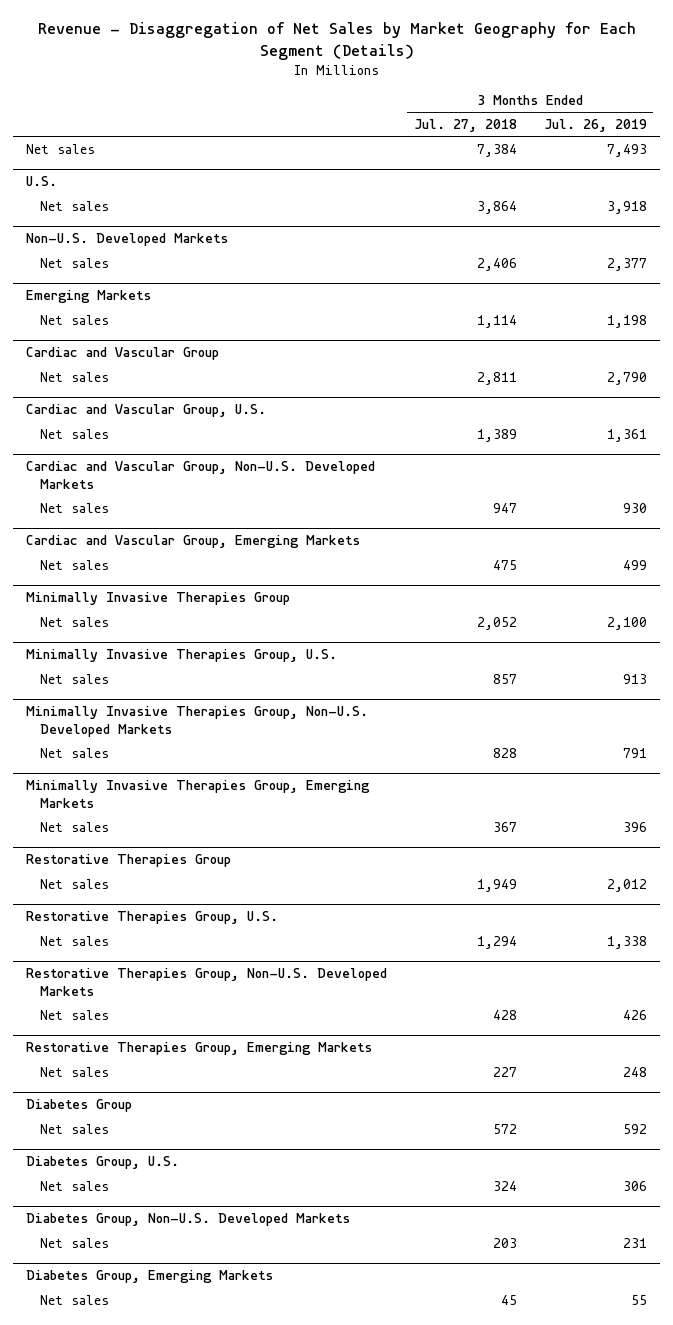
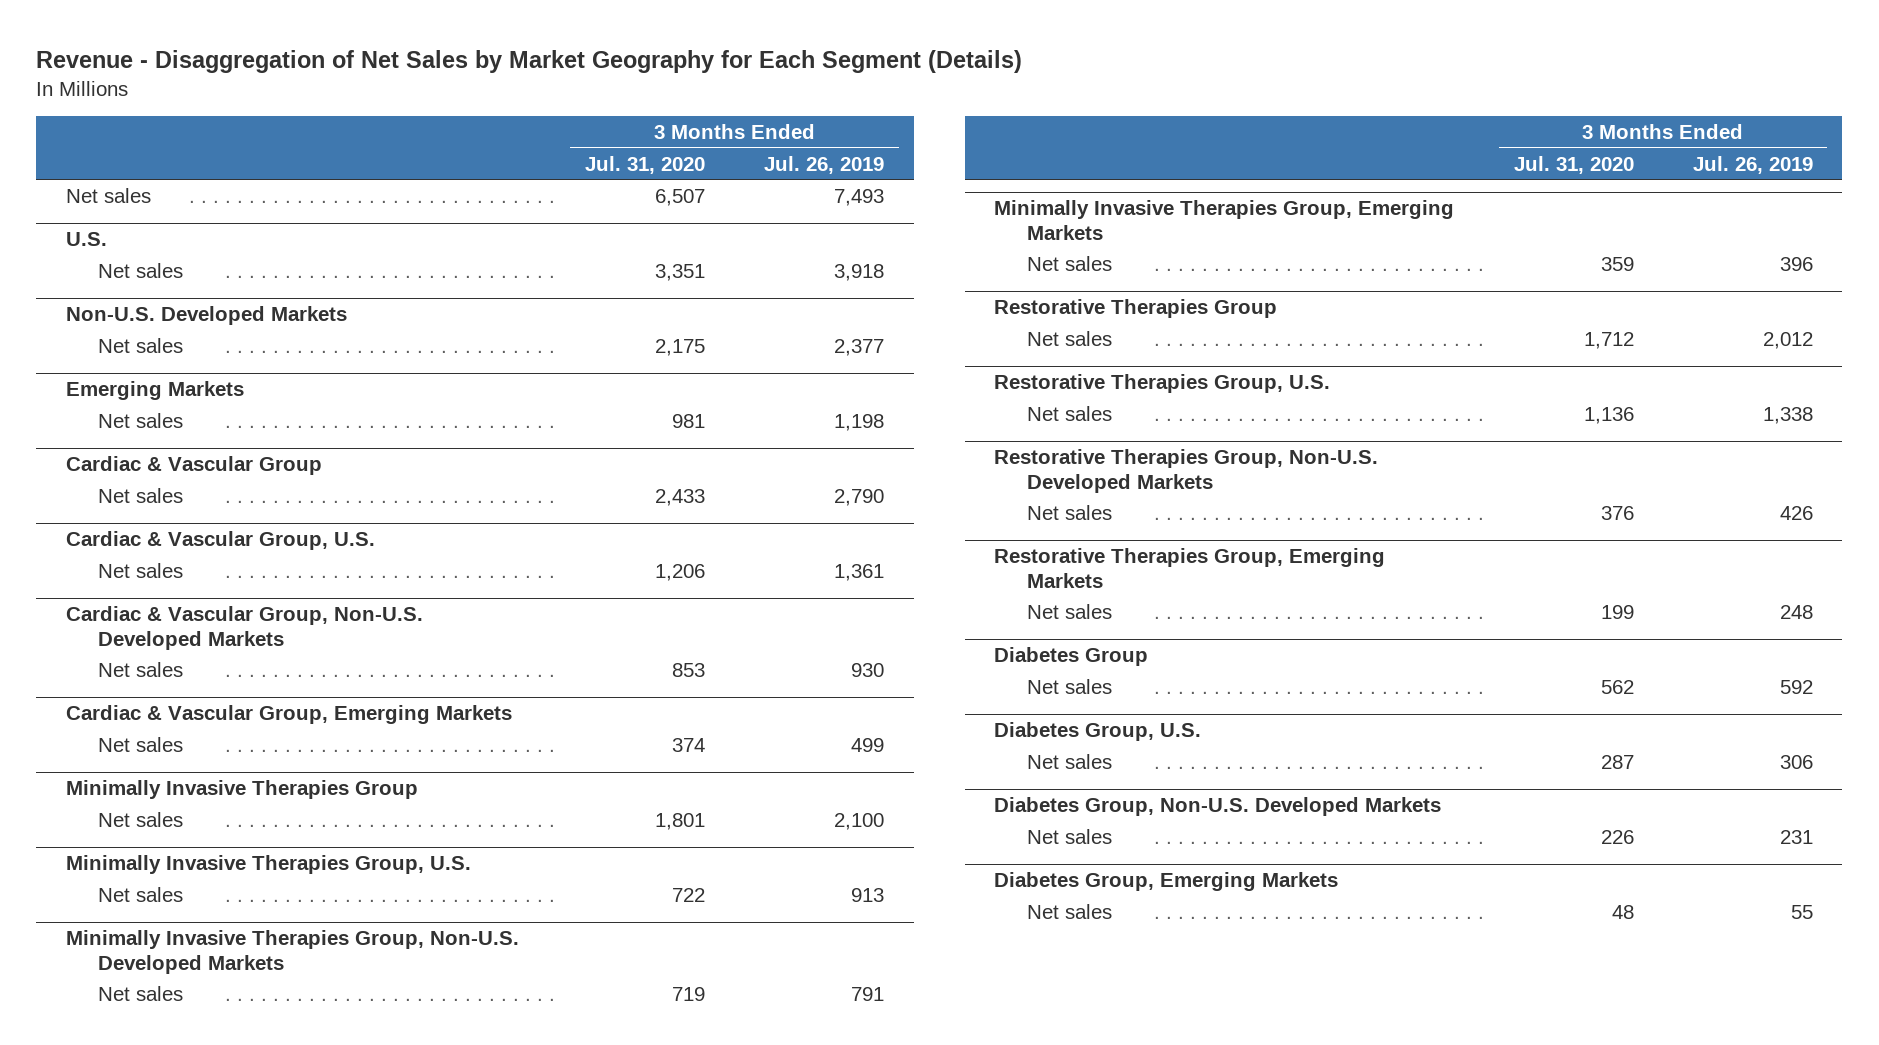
[414,119,518,133] Jul. 27, 2018 -> none
none -> [585,155,706,174] Jul. 31, 2020
[26,347,220,361] Cardiac and Vascular Group -> [65,456,322,476] Cardiac & Vascular Group
[26,404,267,418] Cardiac and Vascular Group, U.S. -> [65,531,375,551] Cardiac & Vascular Group, U.S.
[26,461,376,489] Cardiac and Vascular Group, Non-U.S. Developed Markets -> [65,606,423,650] Cardiac & Vascular Group, Non-U.S. Developed Markets
[26,535,361,549] Cardiac and Vascular Group, Emerging Markets -> [65,705,512,725] Cardiac & Vascular Group, Emerging Markets

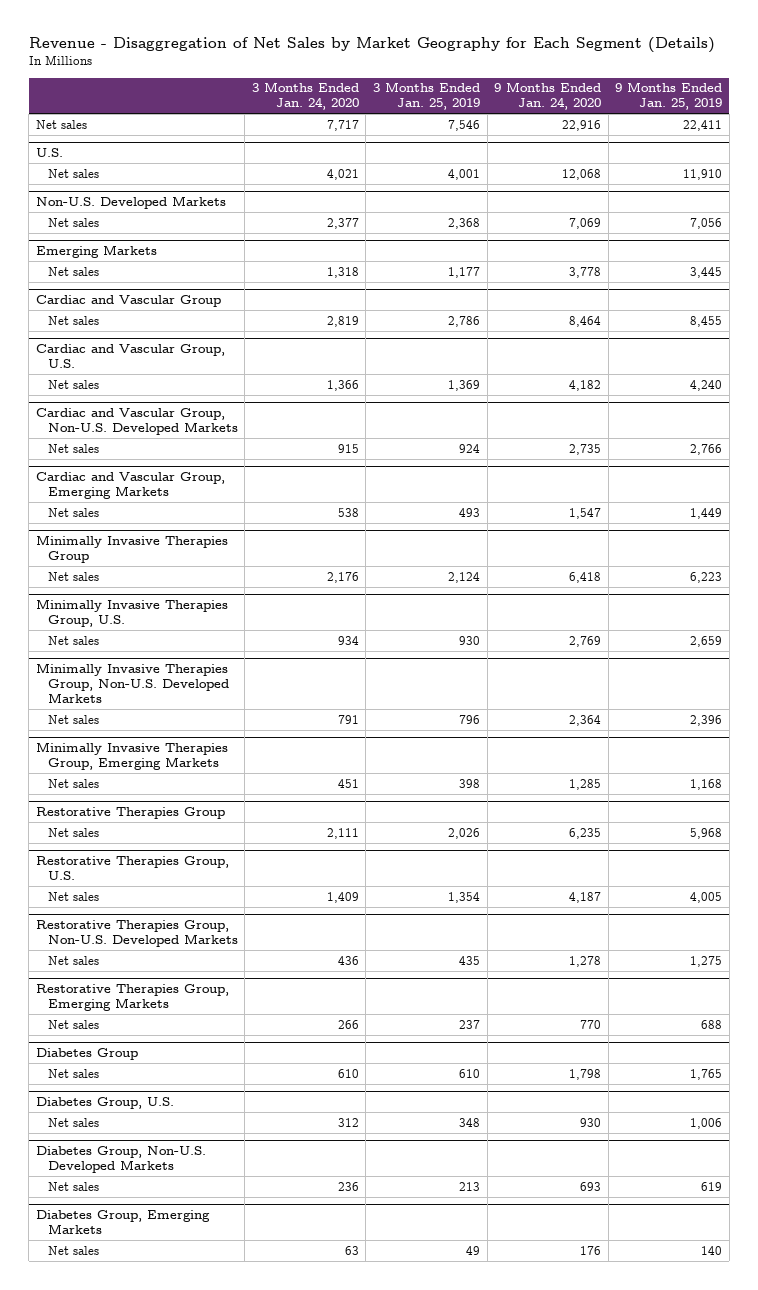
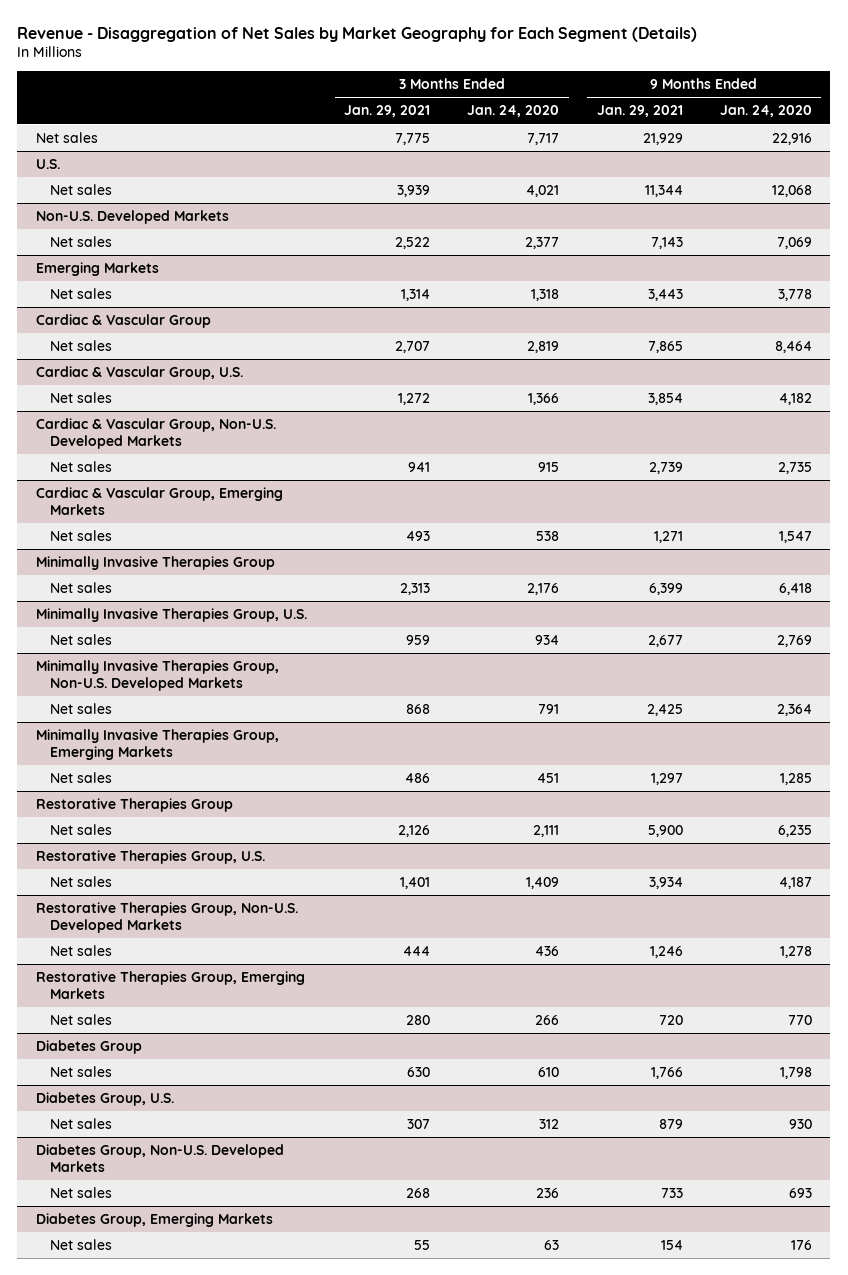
[372,82,480,111] 3 Months Ended Jan. 25, 2019 -> none
[615,82,723,111] 9 Months Ended Jan. 25, 2019 -> none
none -> [343,105,430,118] Jan. 29, 2021
none -> [596,105,683,118] Jan. 29, 2021
[35,295,221,308] Cardiac and Vascular Group -> [35,314,211,329] Cardiac & Vascular Group
[35,344,225,369] Cardiac and Vascular Group, U.S. -> [35,366,243,381] Cardiac & Vascular Group, U.S.
[35,408,238,436] Cardiac and Vascular Group, Non-U.S. Developed Markets -> [35,418,276,450] Cardiac & Vascular Group, Non-U.S. Developed Markets
[35,472,225,500] Cardiac and Vascular Group, Emerging Markets -> [35,487,283,516] Cardiac & Vascular Group, Emerging Markets

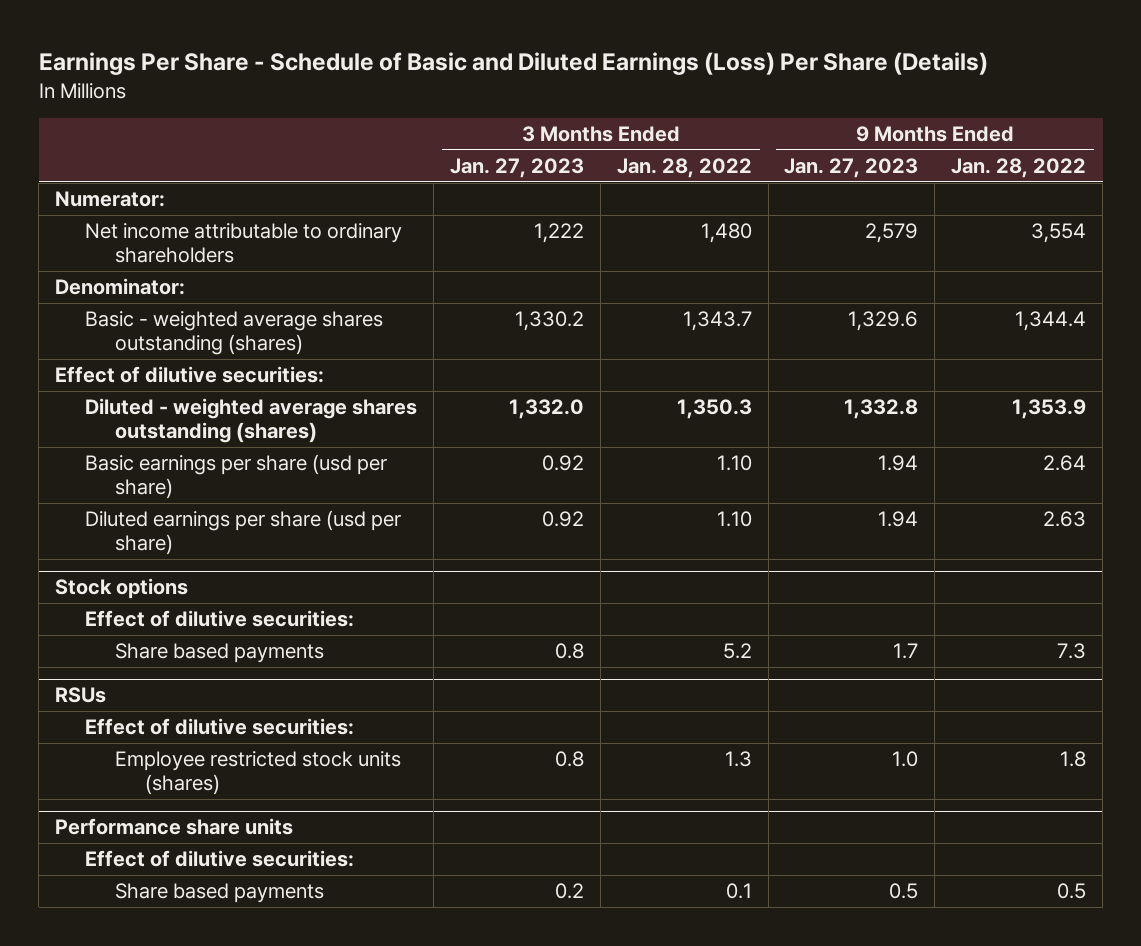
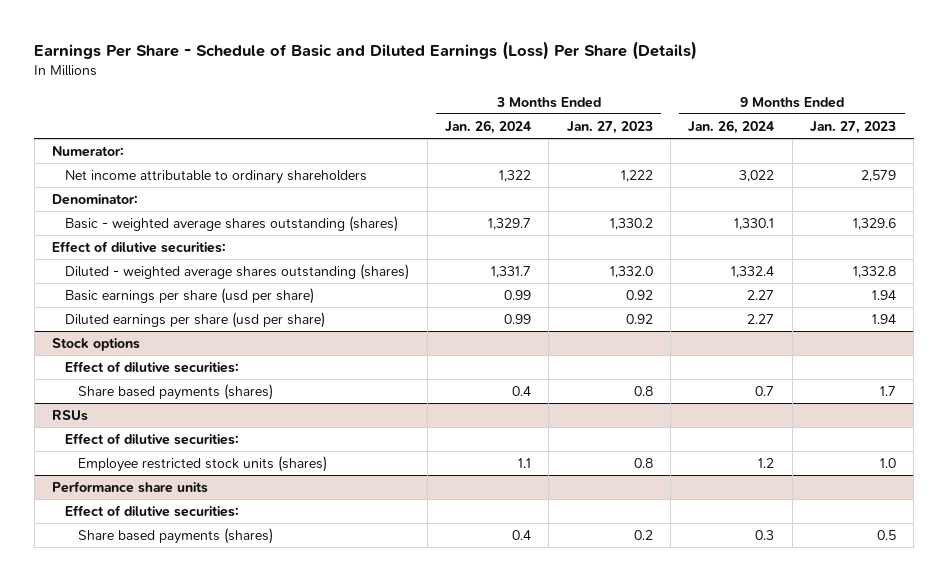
[616,158,752,179] Jan. 28, 2022 -> none
[951,158,1087,179] Jan. 28, 2022 -> none
none -> [444,119,531,134] Jan. 26, 2024
none -> [688,119,775,134] Jan. 26, 2024
[115,643,325,664] Share based payments -> [78,384,274,401] Share based payments (shares)
[115,883,325,904] Share based payments -> [78,528,274,545] Share based payments (shares)

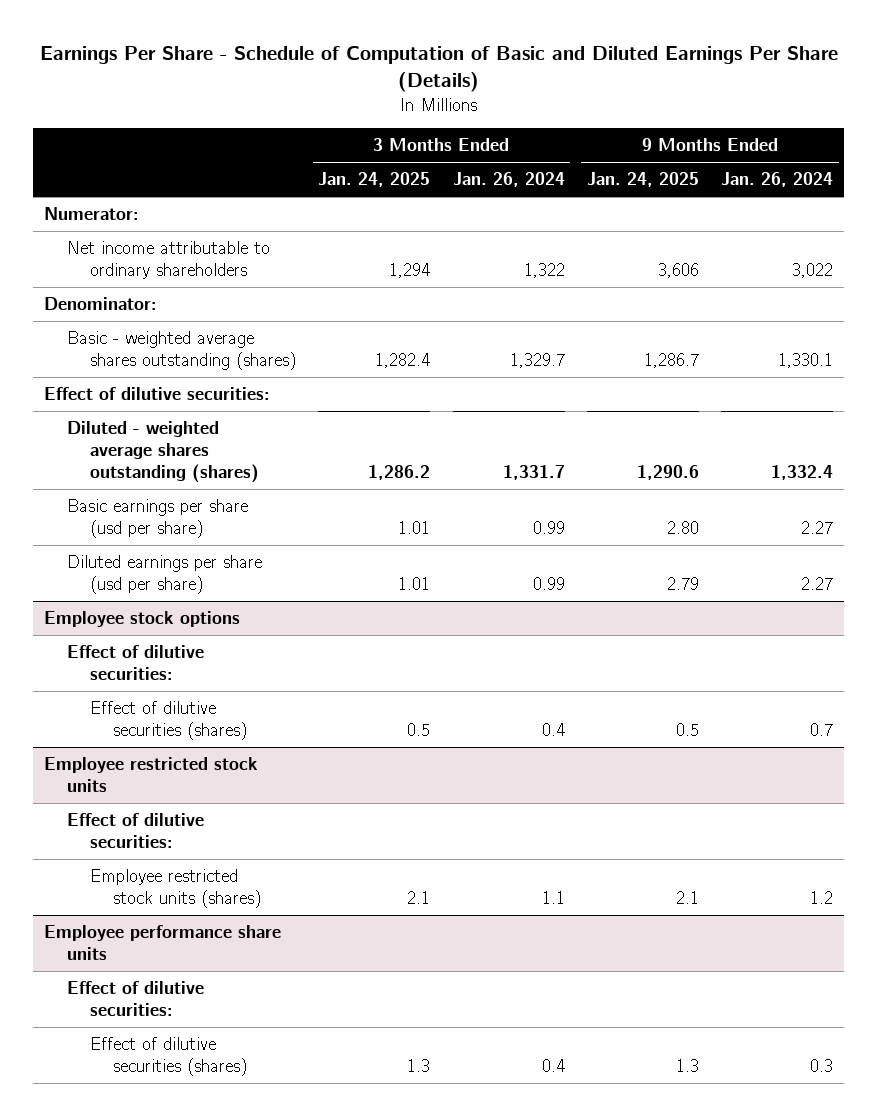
[34,41,698,61] Earnings Per Share - Schedule of Basic and Diluted Earnings (Loss) Per Share (Details) -> [39,46,838,93] Earnings Per Share - Schedule of Computation of Basic and Diluted Earnings Per Share (Details)
[566,120,653,134] Jan. 27, 2023 -> none
[809,120,896,134] Jan. 27, 2023 -> none
none -> [318,172,431,188] Jan. 24, 2025
none -> [586,172,699,188] Jan. 24, 2025
[52,338,141,352] Stock options -> [44,611,241,628] Employee stock options
[78,384,274,401] Share based payments (shares) -> [89,701,247,741] Effect of dilutive securities (shares)
[52,410,89,422] RSUs -> [44,757,259,793] Employee restricted stock units
[52,481,209,494] Performance share units -> [44,925,282,961] Employee performance share units
[78,528,274,545] Share based payments (shares) -> [89,1037,247,1077] Effect of dilutive securities (shares)

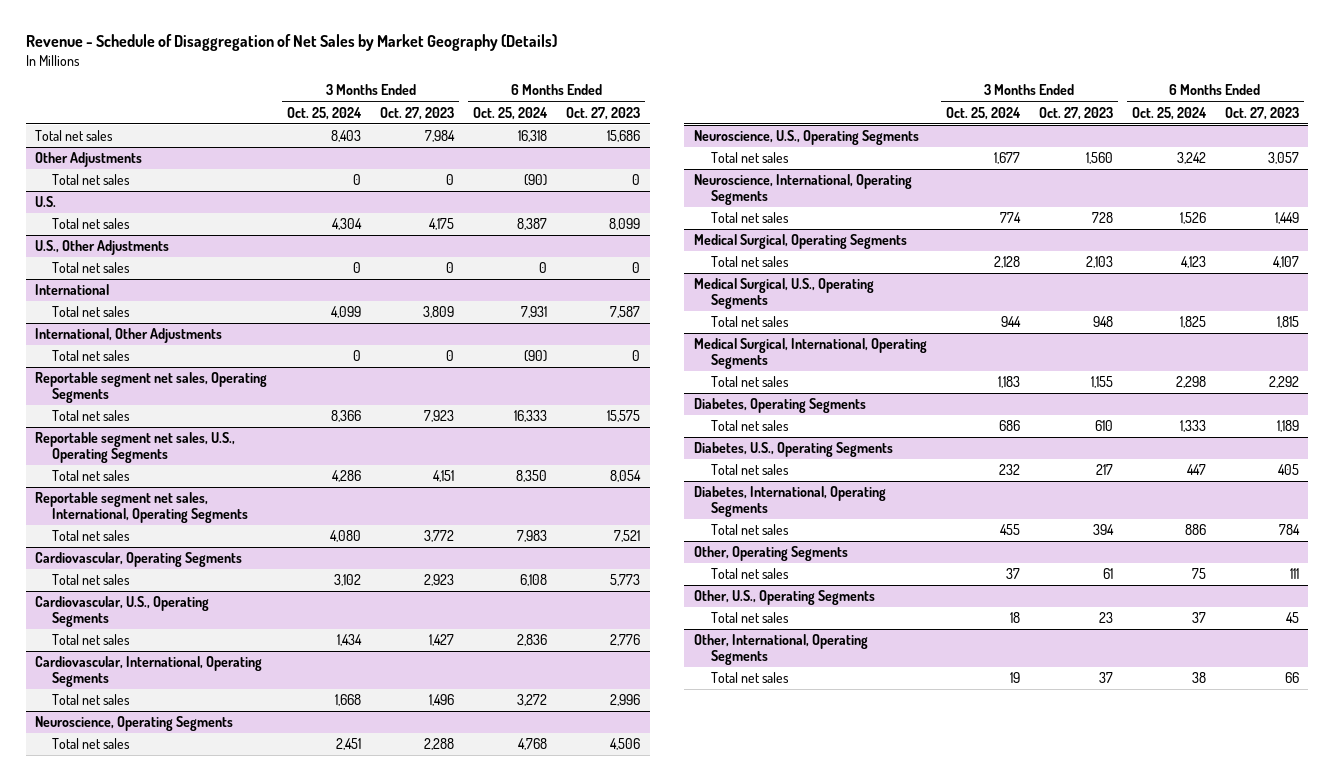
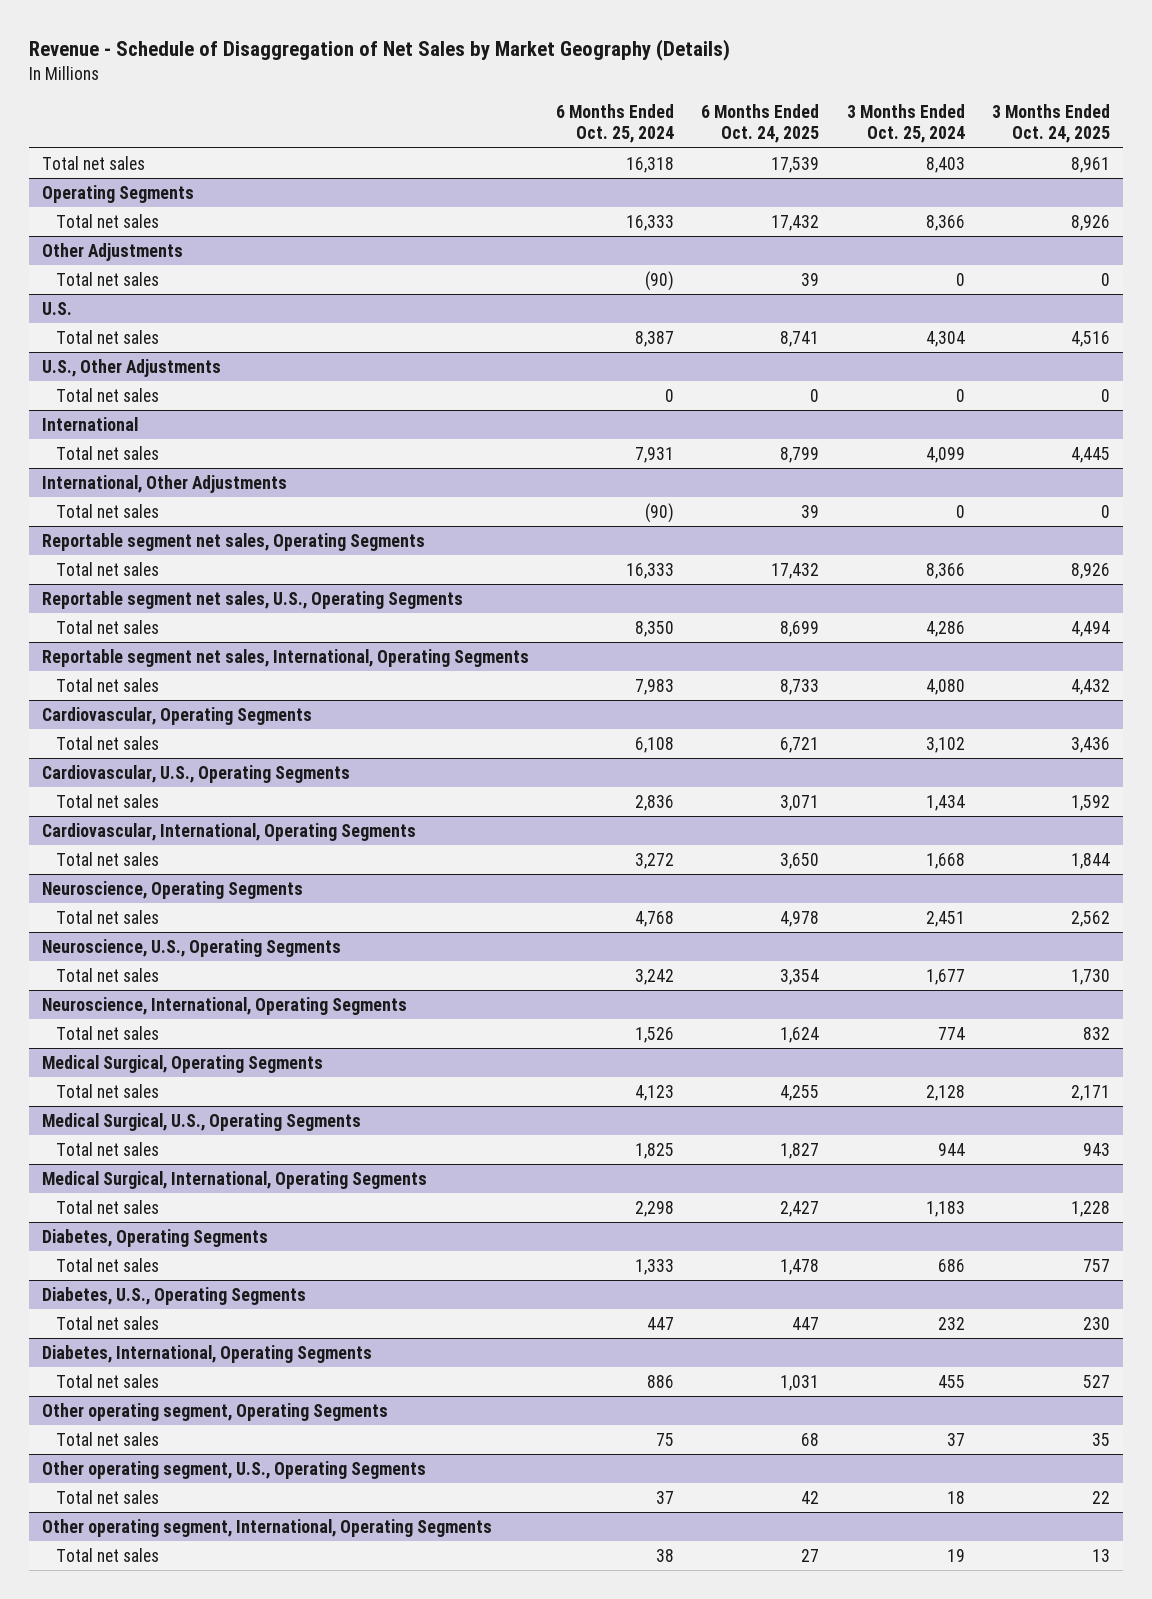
[380,106,455,120] Oct. 27, 2023 -> none
[566,106,641,120] Oct. 27, 2023 -> none
none -> [701,104,820,144] 6 Months Ended Oct. 24, 2025
none -> [991,104,1110,144] 3 Months Ended Oct. 24, 2025
none -> [42,184,195,203] Operating Segments
none -> [55,213,159,228] Total net sales
[693,546,848,562] Other, Operating Segments -> [42,1402,389,1421] Other operating segment, Operating Segments
[693,590,875,606] Other, U.S., Operating Segments -> [42,1460,427,1479] Other operating segment, U.S., Operating Segments
[693,634,868,666] Other, International, Operating Segments -> [42,1518,493,1537] Other operating segment, International, Operating Segments

